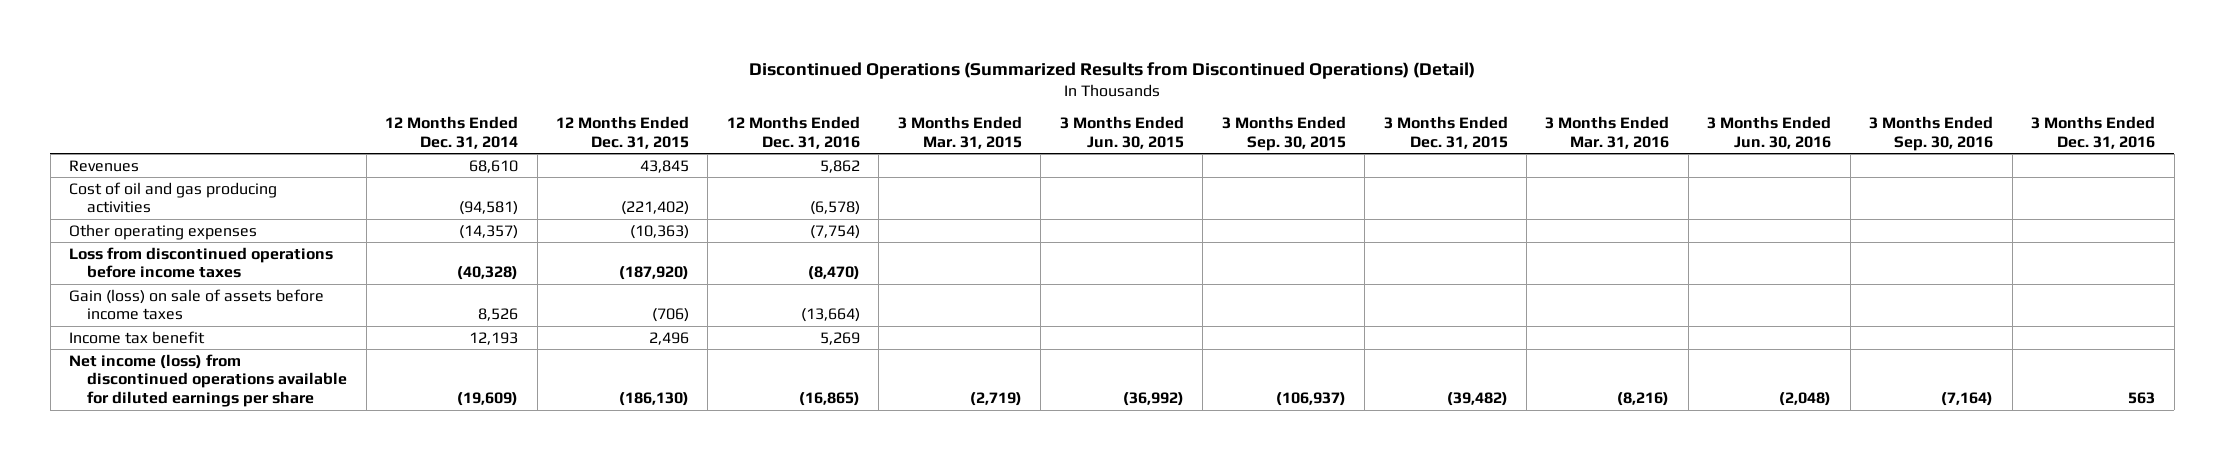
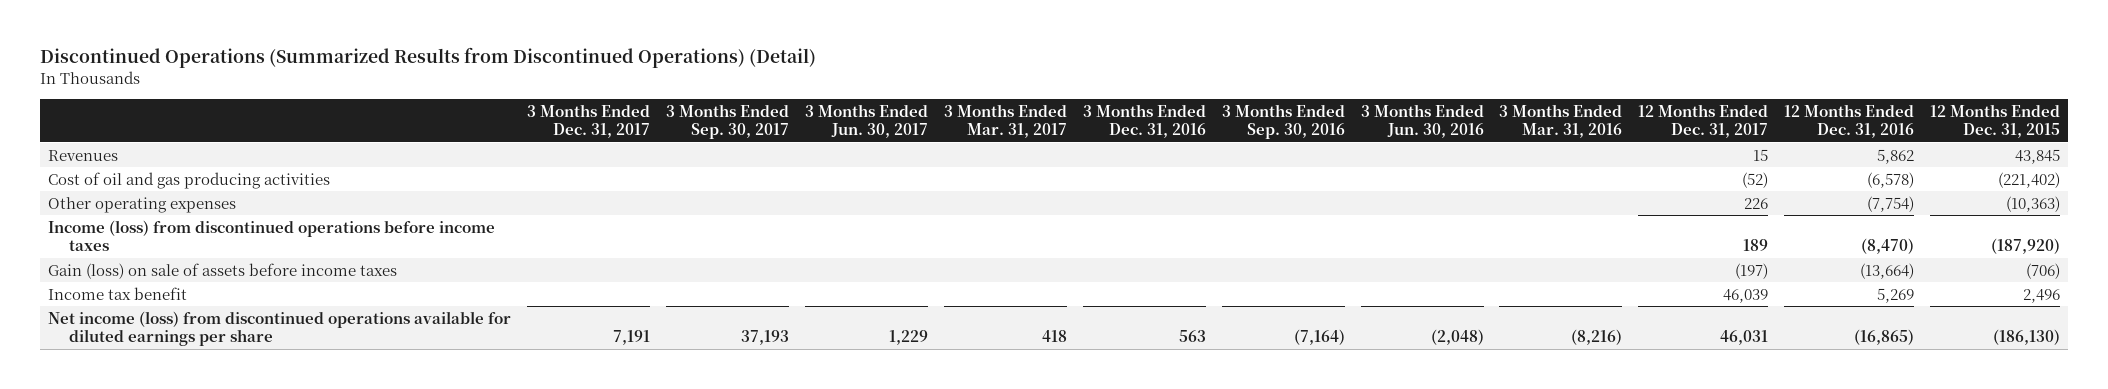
[385,116,519,150] 12 Months Ended Dec. 31, 2014 -> none
[897,116,1022,150] 3 Months Ended Mar. 31, 2015 -> none
[1059,116,1184,150] 3 Months Ended Jun. 30, 2015 -> none
[1221,116,1346,152] 3 Months Ended Sep. 30, 2015 -> none
[1383,116,1508,150] 3 Months Ended Dec. 31, 2015 -> none
none -> [526,103,650,138] 3 Months Ended Dec. 31, 2017
none -> [665,103,789,139] 3 Months Ended Sep. 30, 2017
none -> [804,103,928,138] 3 Months Ended Jun. 30, 2017
none -> [943,103,1067,138] 3 Months Ended Mar. 31, 2017
none -> [1638,103,1769,138] 12 Months Ended Dec. 31, 2017
[69,246,334,279] Loss from discontinued operations before income taxes -> [47,219,495,252] Income (loss) from discontinued operations before income taxes

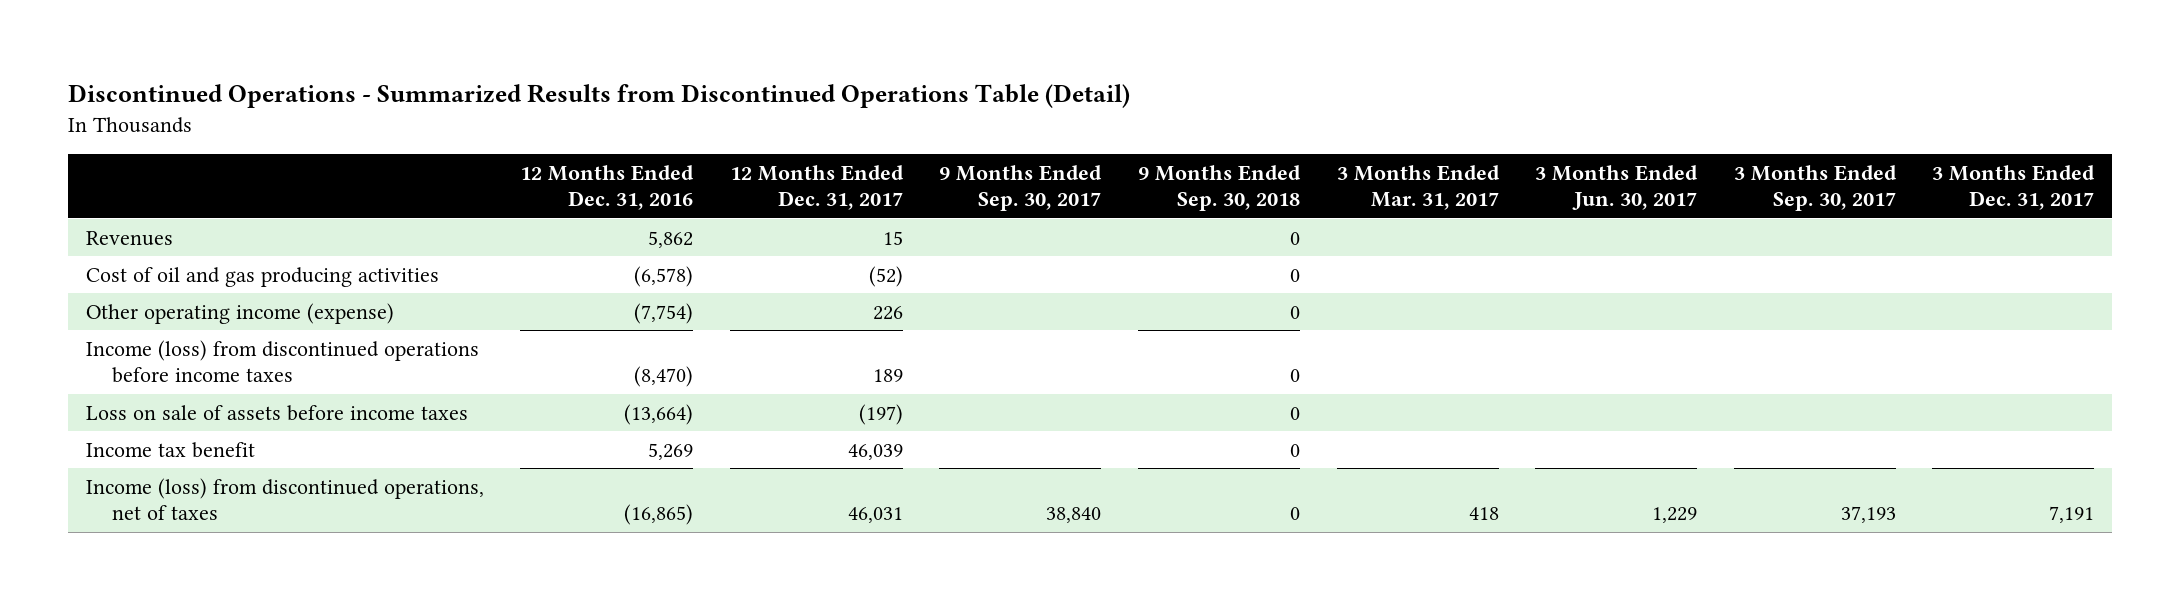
[39,47,816,69] Discontinued Operations (Summarized Results from Discontinued Operations) (Detail) -> [67,83,1130,108] Discontinued Operations - Summarized Results from Discontinued Operations Table (Detail)
[1082,103,1206,138] 3 Months Ended Dec. 31, 2016 -> none
[1221,103,1345,139] 3 Months Ended Sep. 30, 2016 -> none
[1360,103,1484,138] 3 Months Ended Jun. 30, 2016 -> none
[1499,103,1623,138] 3 Months Ended Mar. 31, 2016 -> none
[1930,103,2061,138] 12 Months Ended Dec. 31, 2015 -> none
none -> [939,164,1103,212] 9 Months Ended Sep. 30, 2017
none -> [1138,164,1302,212] 9 Months Ended Sep. 30, 2018
[47,196,236,213] Other operating expenses -> [85,302,394,324] Other operating income (expense)
[47,262,397,279] Gain (loss) on sale of assets before income taxes -> [85,404,468,421] Loss on sale of assets before income taxes
[47,310,511,347] Net income (loss) from discontinued operations available for diluted earnings per share -> [85,477,484,521] Income (loss) from discontinued operations, net of taxes

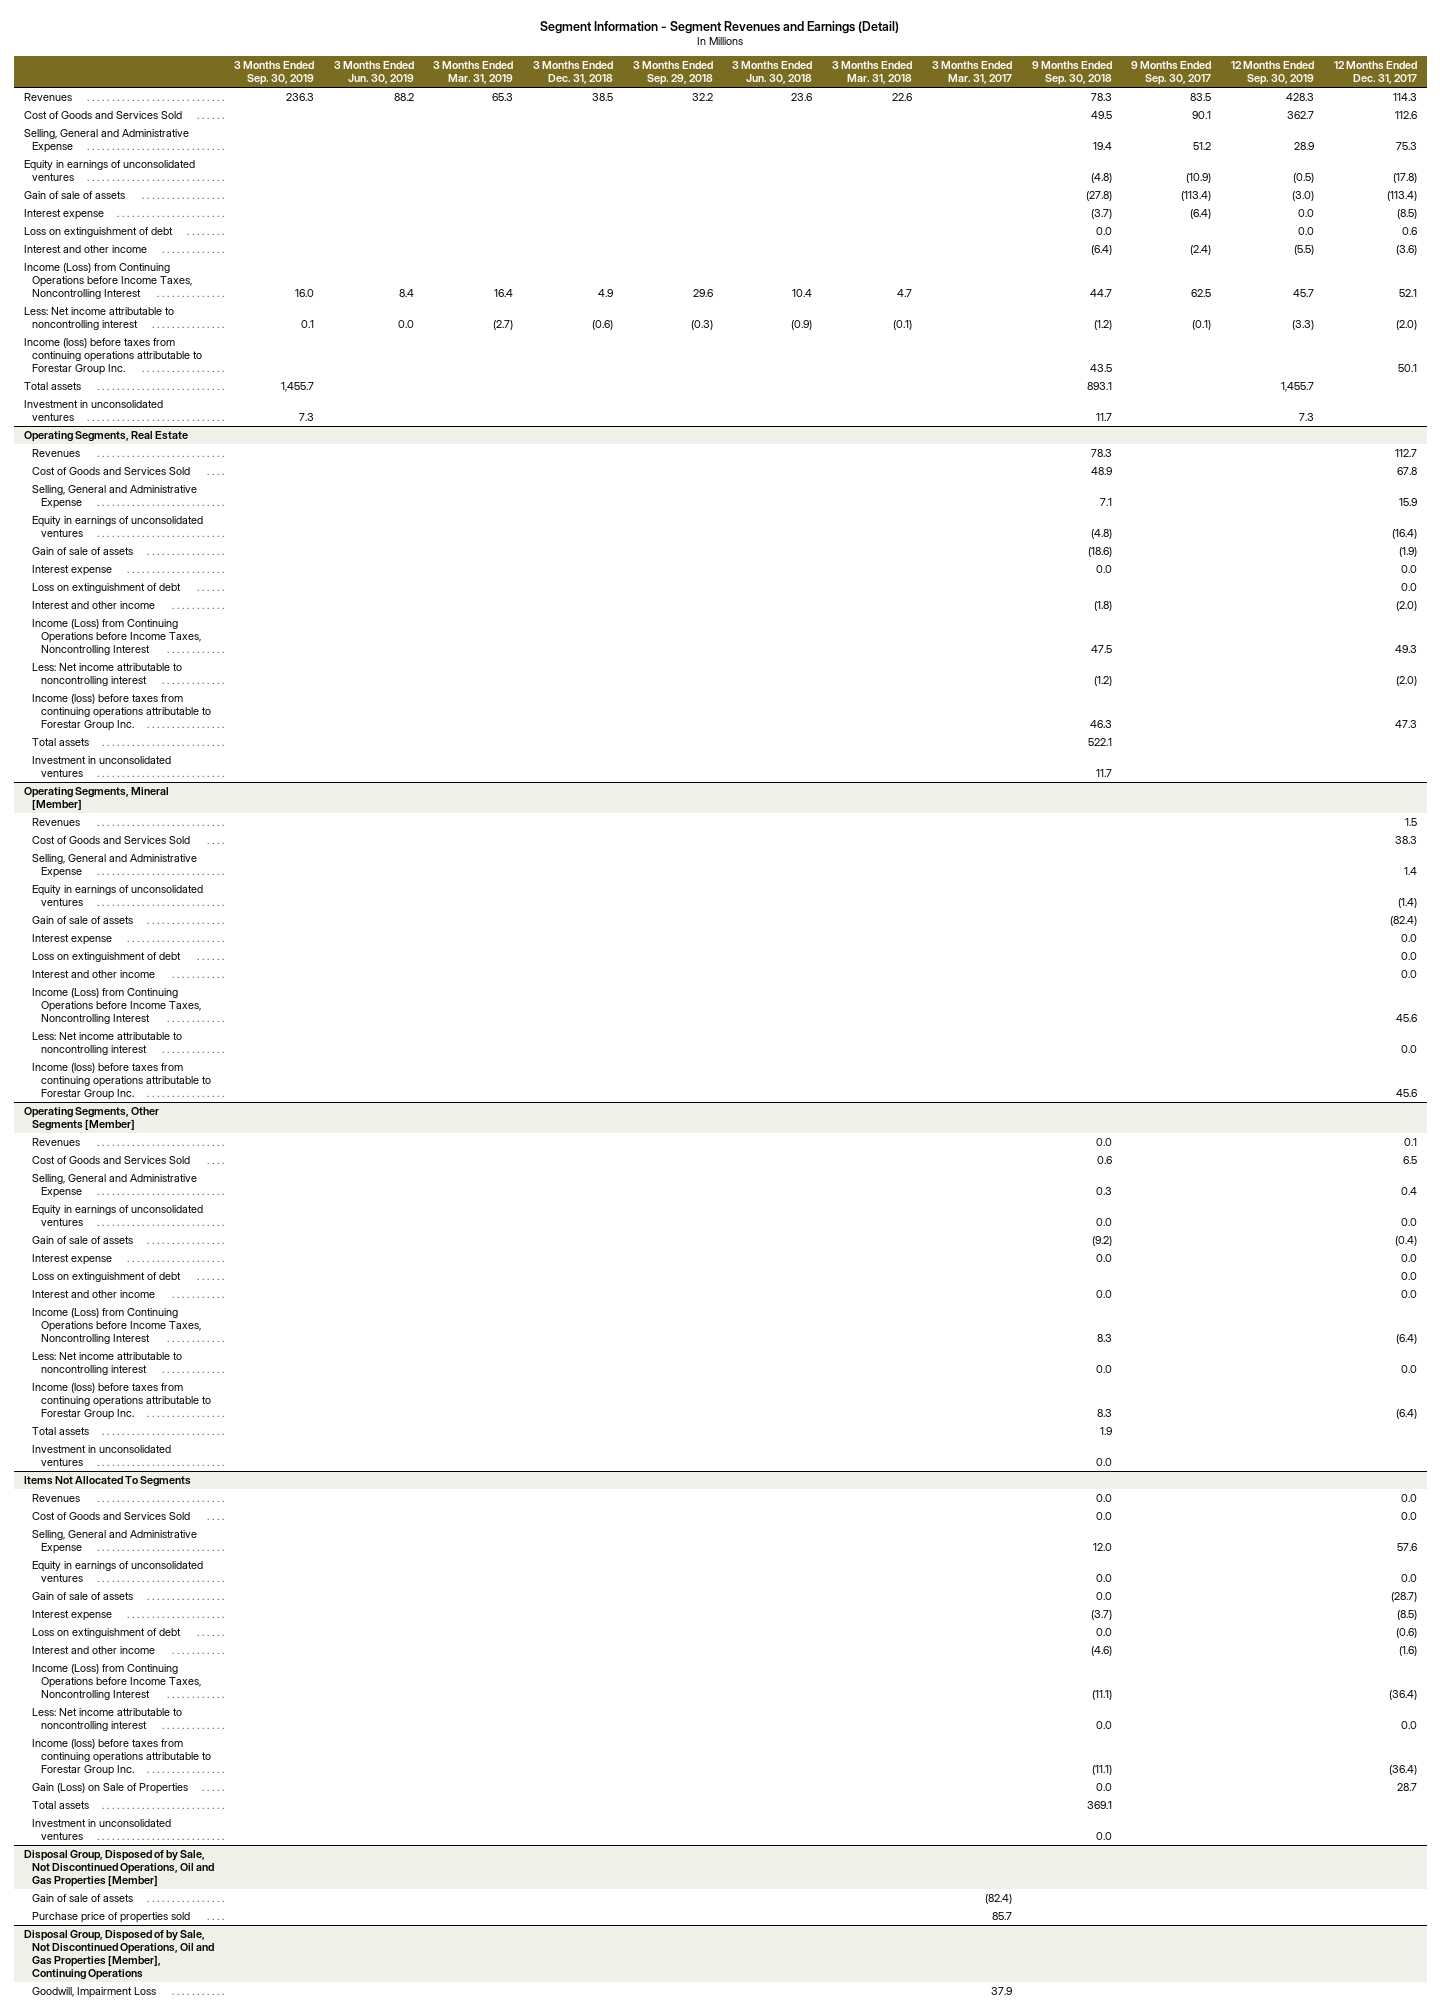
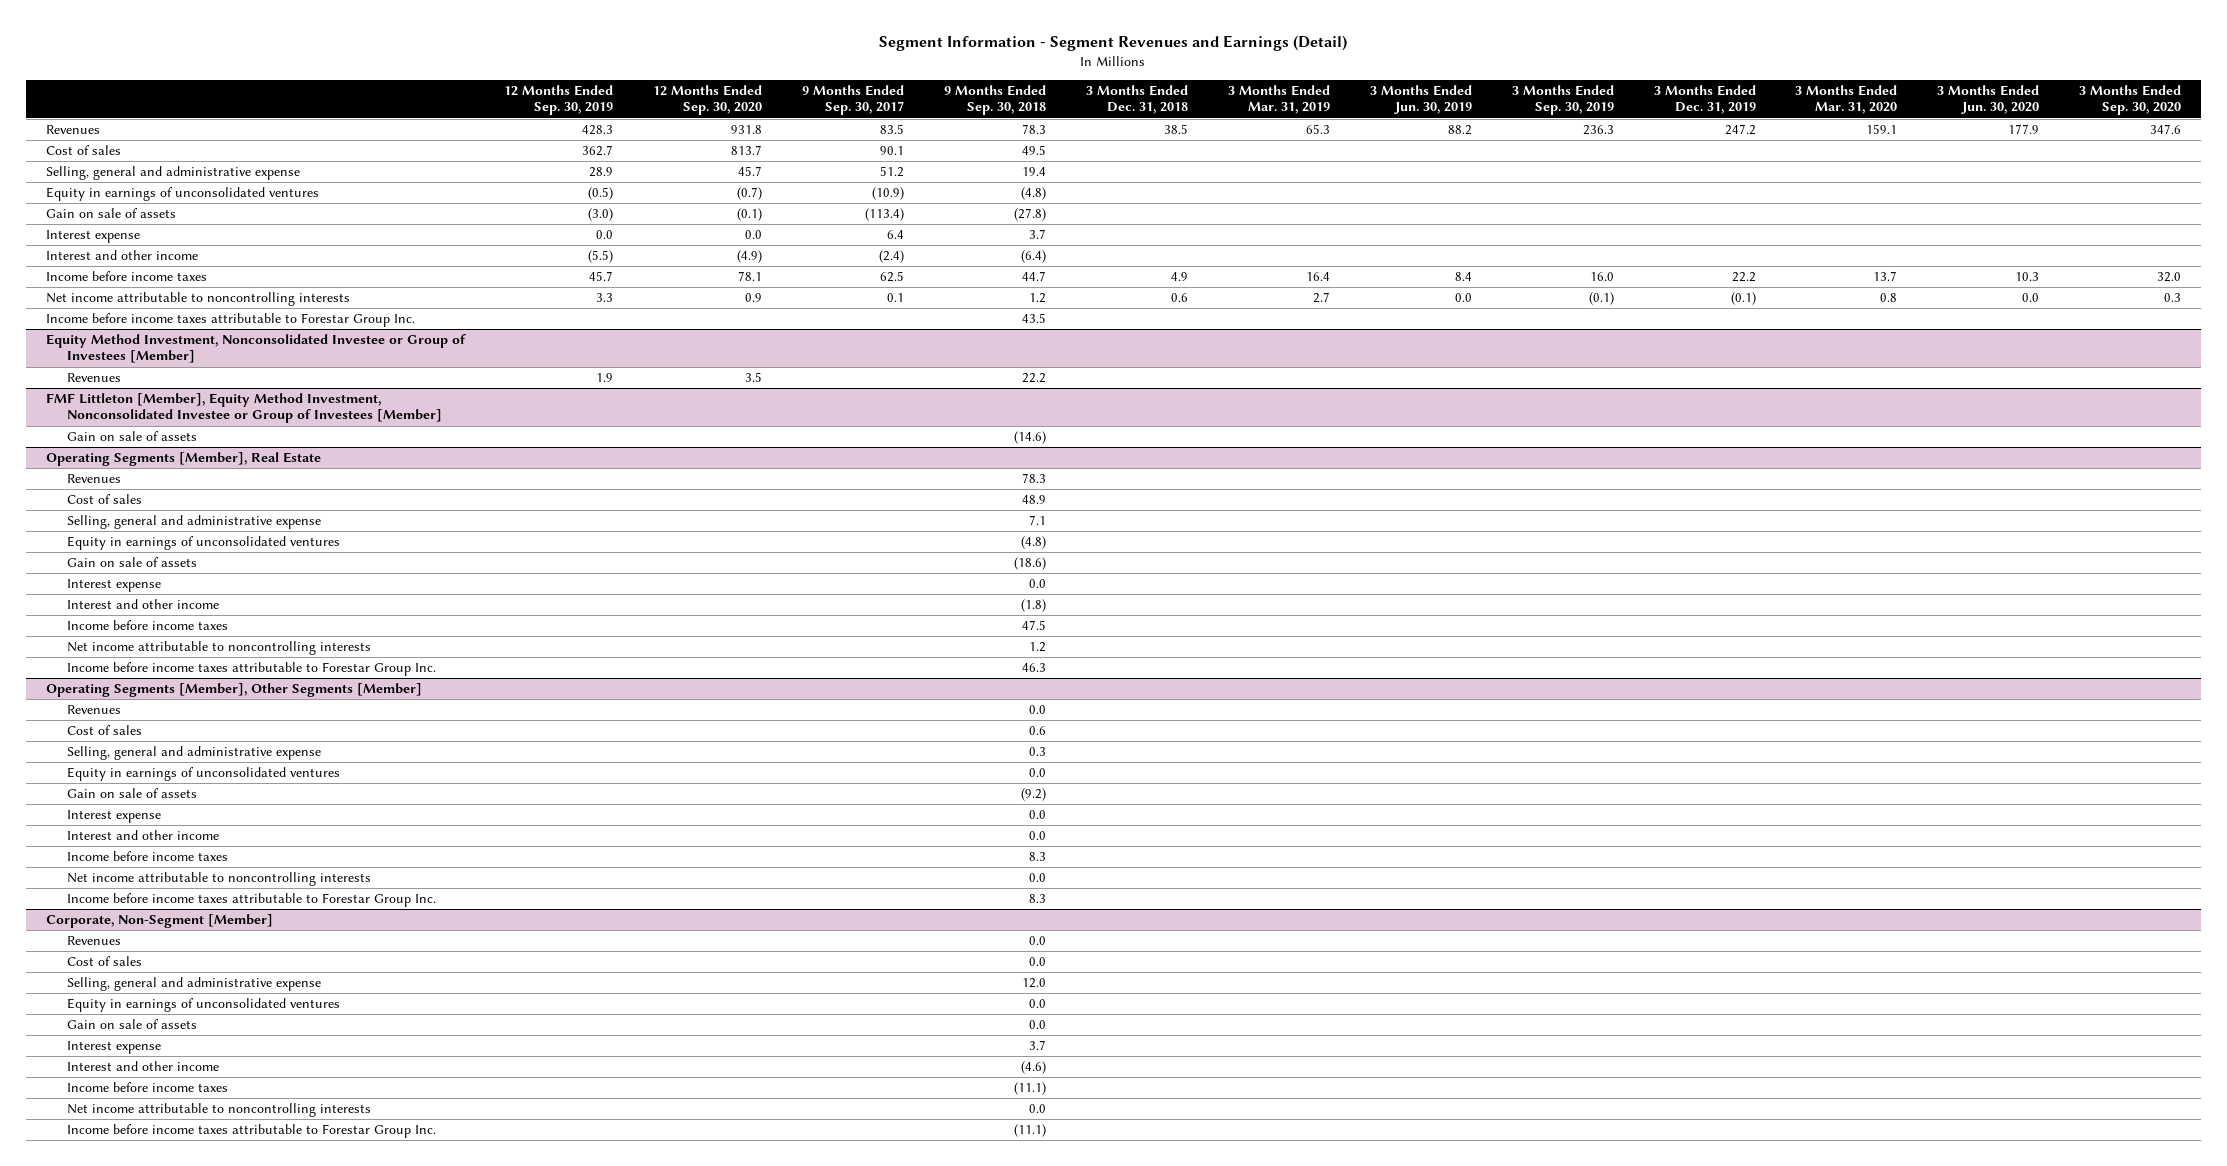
[632,61,713,86] 3 Months Ended Sep. 29, 2018 -> none
[732,61,813,85] 3 Months Ended Jun. 30, 2018 -> none
[832,61,913,85] 3 Months Ended Mar. 31, 2018 -> none
[931,61,1012,85] 3 Months Ended Mar. 31, 2017 -> none
[1333,61,1417,85] 12 Months Ended Dec. 31, 2017 -> none
none -> [653,85,763,116] 12 Months Ended Sep. 30, 2020
none -> [1653,85,1756,115] 3 Months Ended Dec. 31, 2019
none -> [1795,85,1898,115] 3 Months Ended Mar. 31, 2020
none -> [1937,85,2040,115] 3 Months Ended Jun. 30, 2020
none -> [2079,85,2182,116] 3 Months Ended Sep. 30, 2020
[23,110,182,119] Cost of Goods and Services Sold -> [45,145,121,156] Cost of sales
[23,128,189,154] Selling, General and Administrative Expense -> [45,166,300,181] Selling, general and administrative expense
[23,226,173,237] Loss on extinguishment of debt -> none
[23,190,125,199] Gain of sale of assets -> [45,208,176,219] Gain on sale of assets
[1090,208,1112,219] (3.7) -> [1029,229,1047,240] 3.7
[1190,208,1212,219] (6.4) -> [887,230,905,240] 6.4
[23,381,81,390] Total assets -> none
[23,399,163,422] Investment in unconsolidated ventures -> none
[23,262,193,300] Income (Loss) from Continuing Operations before Income Taxes, Noncontrolling Interest -> [45,271,207,282] Income before income taxes
[23,306,174,331] Less: Net income attributable to noncontrolling interest -> [45,292,350,307] Net income attributable to noncontrolling interests
[300,320,314,329] 0.1 -> [1588,292,1614,306] (0.1)
[493,320,514,331] (2.7) -> [1312,292,1330,304] 2.7
[591,320,613,331] (0.6) -> [1170,293,1188,303] 0.6
[1093,320,1112,331] (1.2) -> [1029,293,1047,304] 1.2
[1192,320,1212,331] (0.1) -> [887,293,905,303] 0.1
[1291,320,1314,331] (3.3) -> [596,293,614,303] 3.3
[23,337,203,376] Income (loss) before taxes from continuing operations attributable to Forestar Group Inc. -> [45,313,415,328] Income before income taxes attributable to Forestar Group Inc.
none -> [45,334,466,364] Equity Method Investment, Nonconsolidated Investee or Group of Investees [Member]
none -> [67,373,122,383] Revenues
none -> [45,393,443,424] FMF Littleton [Member], Equity Method Investment, Nonconsolidated Investee or Group of Investees [Member]
none -> [67,431,198,442] Gain on sale of assets
[23,430,188,442] Operating Segments, Real Estate -> [45,452,321,467] Operating Segments [Member], Real Estate
[32,466,191,475] Cost of Goods and Services Sold -> [67,494,143,505] Cost of sales
[32,484,198,510] Selling, General and Administrative Expense -> [67,515,322,530] Selling, general and administrative expense
[32,546,134,555] Gain of sale of assets -> [67,557,198,568] Gain on sale of assets
[32,582,182,593] Loss on extinguishment of debt -> none
[32,737,90,746] Total assets -> none
[32,755,172,778] Investment in unconsolidated ventures -> none
[23,786,169,811] Operating Segments, Mineral [Member] -> none
[32,817,81,826] Revenues -> none
[32,835,191,844] Cost of Goods and Services Sold -> none
[32,853,198,879] Selling, General and Administrative Expense -> none
[32,884,204,907] Equity in earnings of unconsolidated ventures -> none
[32,915,134,924] Gain of sale of assets -> none
[32,933,113,945] Interest expense -> none
[32,951,182,962] Loss on extinguishment of debt -> none
[32,969,156,978] Interest and other income -> none
[32,987,201,1025] Income (Loss) from Continuing Operations before Income Taxes, Noncontrolling Interest -> none
[32,1031,183,1056] Less: Net income attributable to noncontrolling interest -> none
[32,1062,211,1101] Income (loss) before taxes from continuing operations attributable to Forestar Group Inc. -> none
[32,618,201,656] Income (Loss) from Continuing Operations before Income Taxes, Noncontrolling Interest -> [67,620,229,631] Income before income taxes
[32,662,183,687] Less: Net income attributable to noncontrolling interest -> [67,641,372,656] Net income attributable to noncontrolling interests
[1093,676,1112,687] (1.2) -> [1029,642,1047,653] 1.2
[32,693,211,732] Income (loss) before taxes from continuing operations attributable to Forestar Group Inc. -> [67,662,437,677] Income before income taxes attributable to Forestar Group Inc.
[23,1106,159,1132] Operating Segments, Other Segments [Member] -> [45,683,422,698] Operating Segments [Member], Other Segments [Member]
[32,1155,191,1164] Cost of Goods and Services Sold -> [67,725,143,736] Cost of sales
[32,1173,198,1199] Selling, General and Administrative Expense -> [67,746,322,761] Selling, general and administrative expense
[32,1235,134,1244] Gain of sale of assets -> [67,788,198,799] Gain on sale of assets
[32,1271,182,1282] Loss on extinguishment of debt -> none
[32,1426,90,1435] Total assets -> none
[32,1444,172,1467] Investment in unconsolidated ventures -> none
[32,1307,201,1345] Income (Loss) from Continuing Operations before Income Taxes, Noncontrolling Interest -> [67,851,229,862] Income before income taxes
[32,1351,183,1376] Less: Net income attributable to noncontrolling interest -> [67,872,372,887] Net income attributable to noncontrolling interests
[32,1382,211,1421] Income (loss) before taxes from continuing operations attributable to Forestar Group Inc. -> [67,893,437,908] Income before income taxes attributable to Forestar Group Inc.
[23,1475,191,1487] Items Not Allocated To Segments -> [45,914,273,929] Corporate, Non-Segment [Member]
[32,1511,191,1520] Cost of Goods and Services Sold -> [67,956,143,967] Cost of sales
[32,1529,198,1555] Selling, General and Administrative Expense -> [67,977,322,992] Selling, general and administrative expense
[32,1627,182,1638] Loss on extinguishment of debt -> none
[32,1591,134,1600] Gain of sale of assets -> [67,1019,198,1030] Gain on sale of assets
[1090,1609,1112,1620] (3.7) -> [1029,1040,1047,1051] 3.7
[32,1782,189,1794] Gain (Loss) on Sale of Properties -> none
[32,1800,90,1809] Total assets -> none
[32,1818,172,1841] Investment in unconsolidated ventures -> none
[23,1849,215,1888] Disposal Group, Disposed of by Sale, Not Discontinued Operations, Oil and Gas Properties [Member] -> none
[32,1893,134,1902] Gain of sale of assets -> none
[32,1911,191,1923] Purchase price of properties sold -> none
[23,1929,215,1981] Disposal Group, Disposed of by Sale, Not Discontinued Operations, Oil and Gas Properties [Member], Continuing Operations -> none
[32,1986,157,1998] Goodwill, Impairment Loss -> none
[32,1663,201,1701] Income (Loss) from Continuing Operations before Income Taxes, Noncontrolling Interest -> [67,1082,229,1093] Income before income taxes
[32,1707,183,1732] Less: Net income attributable to noncontrolling interest -> [67,1103,372,1118] Net income attributable to noncontrolling interests
[32,1738,211,1777] Income (loss) before taxes from continuing operations attributable to Forestar Group Inc. -> [67,1124,437,1139] Income before income taxes attributable to Forestar Group Inc.

